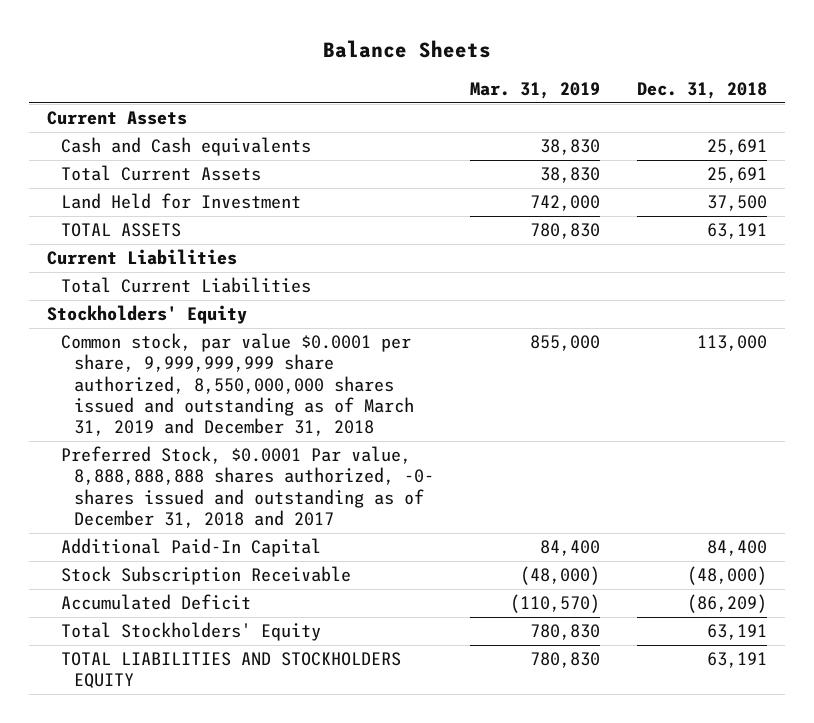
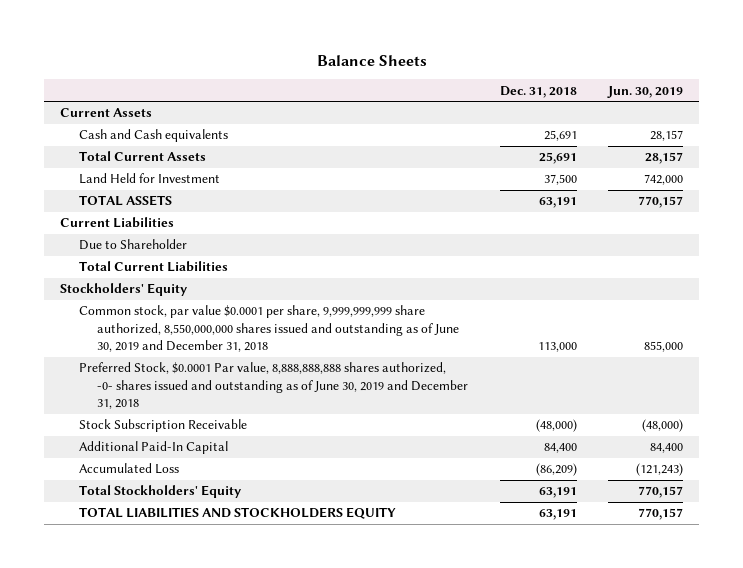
[470,81,601,99] Mar. 31, 2019 -> none
none -> [607,85,684,98] Jun. 30, 2019
none -> [78,239,187,251] Due to Shareholder
[60,333,414,436] Common stock, par value $0.0001 per share, 9,999,999,999 share authorized, 8,550,000,000 shares issued and outstanding as of March 31, 2019 and December 31, 2018 -> [78,305,460,353] Common stock, par value $0.0001 per share, 9,999,999,999 share authorized, 8,550,000,000 shares issued and outstanding as of June 30, 2019 and December 31, 2018
[60,446,434,528] Preferred Stock, $0.0001 Par value, 8,888,888,888 shares authorized, -0- shares issued and outstanding as of December 31, 2018 and 2017 -> [78,362,469,410] Preferred Stock, $0.0001 Par value, 8,888,888,888 shares authorized, -0- shares issued and outstanding as of June 30, 2019 and December 31, 2018
[60,538,321,558] Additional Paid-In Capital -> [78,441,228,455] Additional Paid-In Capital
[60,594,251,611] Accumulated Deficit -> [78,463,179,475] Accumulated Loss

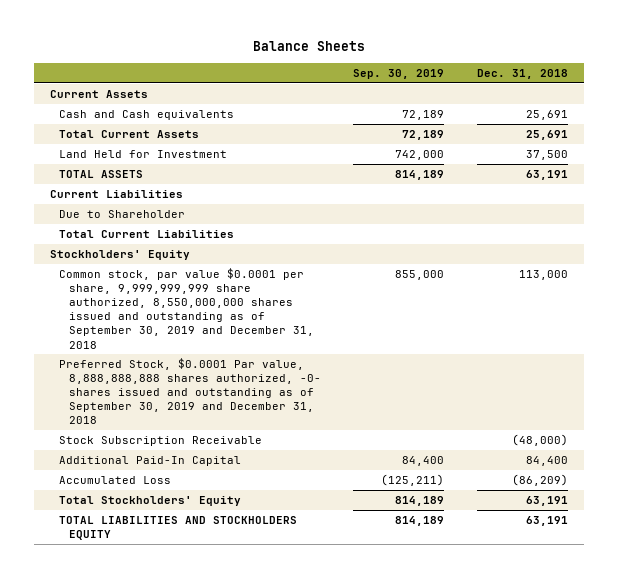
[607,85,684,98] Jun. 30, 2019 -> none
none -> [353,68,445,79] Sep. 30, 2019
[78,305,460,353] Common stock, par value $0.0001 per share, 9,999,999,999 share authorized, 8,550,000,000 shares issued and outstanding as of June 30, 2019 and December 31, 2018 -> [59,268,314,349] Common stock, par value $0.0001 per share, 9,999,999,999 share authorized, 8,550,000,000 shares issued and outstanding as of September 30, 2019 and December 31, 2018
[78,362,469,410] Preferred Stock, $0.0001 Par value, 8,888,888,888 shares authorized, -0- shares issued and outstanding as of June 30, 2019 and December 31, 2018 -> [59,358,321,425] Preferred Stock, $0.0001 Par value, 8,888,888,888 shares authorized, -0- shares issued and outstanding as of September 30, 2019 and December 31, 2018

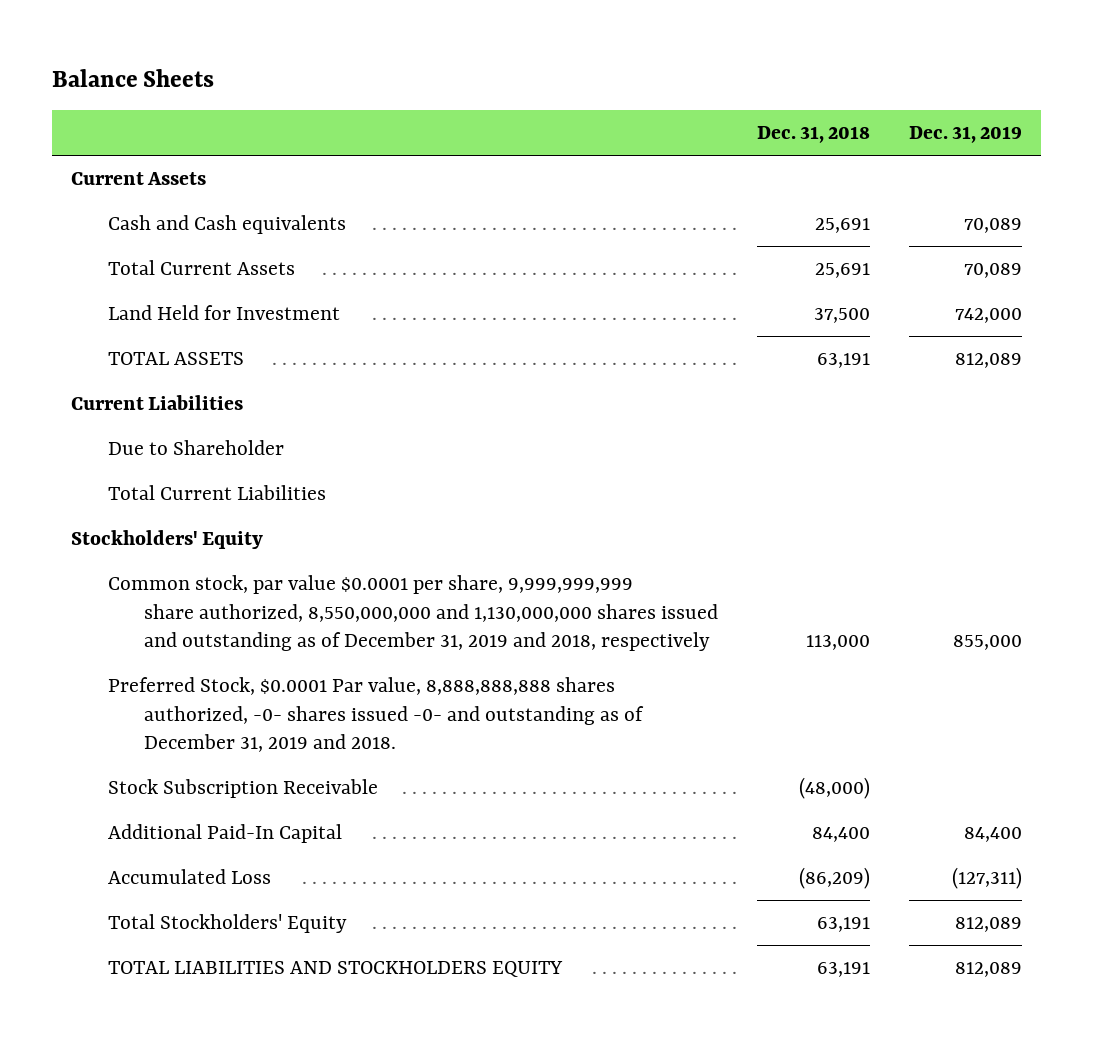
[353,68,445,79] Sep. 30, 2019 -> none
none -> [908,126,1022,144] Dec. 31, 2019
[59,268,314,349] Common stock, par value $0.0001 per share, 9,999,999,999 share authorized, 8,550,000,000 shares issued and outstanding as of September 30, 2019 and December 31, 2018 -> [107,575,719,652] Common stock, par value $0.0001 per share, 9,999,999,999 share authorized, 8,550,000,000 and 1,130,000,000 shares issued and outstanding as of December 31, 2019 and 2018, respectively
[59,358,321,425] Preferred Stock, $0.0001 Par value, 8,888,888,888 shares authorized, -0- shares issued and outstanding as of September 30, 2019 and December 31, 2018 -> [107,677,645,753] Preferred Stock, $0.0001 Par value, 8,888,888,888 shares authorized, -0- shares issued -0- and outstanding as of December 31, 2019 and 2018.

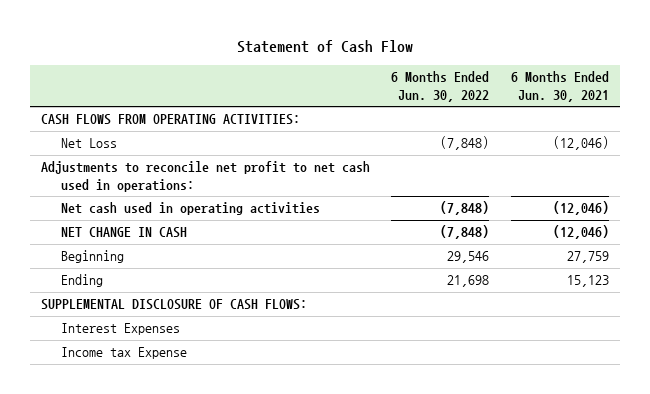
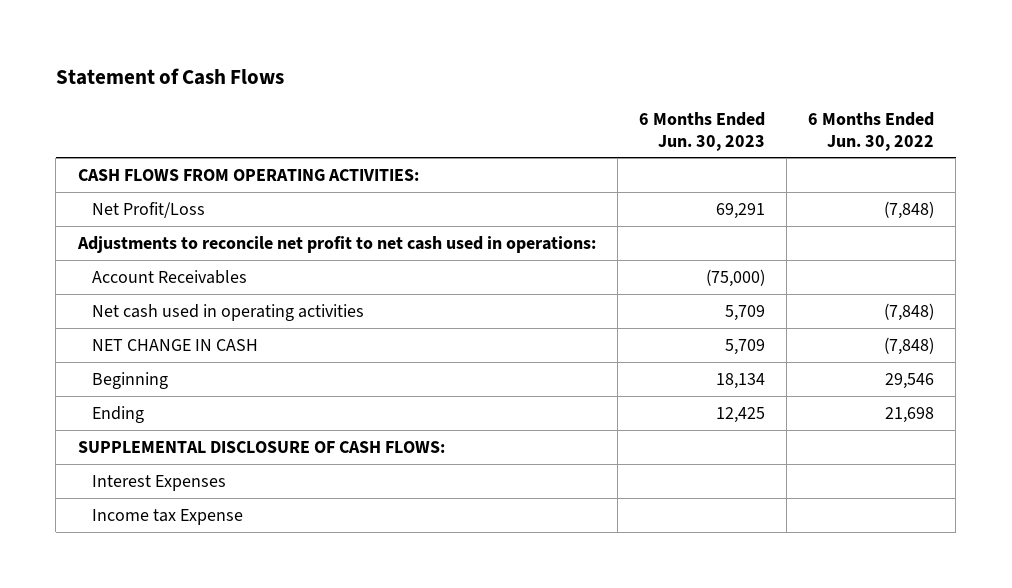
[236,40,413,54] Statement of Cash Flow -> [55,67,284,85] Statement of Cash Flows
[511,71,610,103] 6 Months Ended Jun. 30, 2021 -> none
none -> [638,111,765,151] 6 Months Ended Jun. 30, 2023
[61,138,118,149] Net Loss -> [91,201,205,218] Net Profit/Loss
none -> [91,269,247,284] Account Receivables

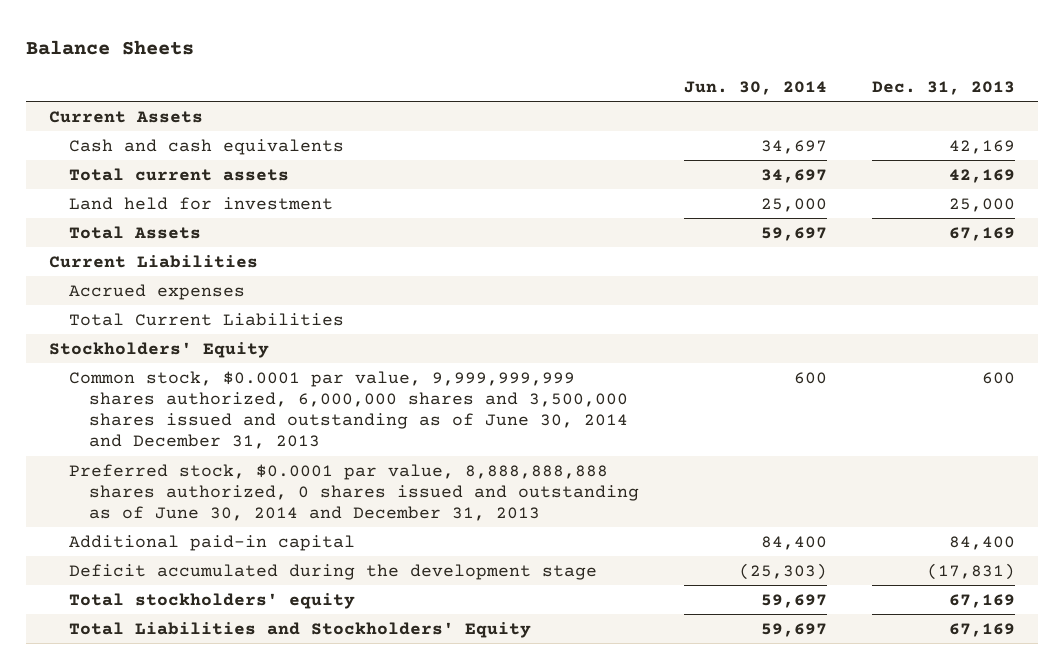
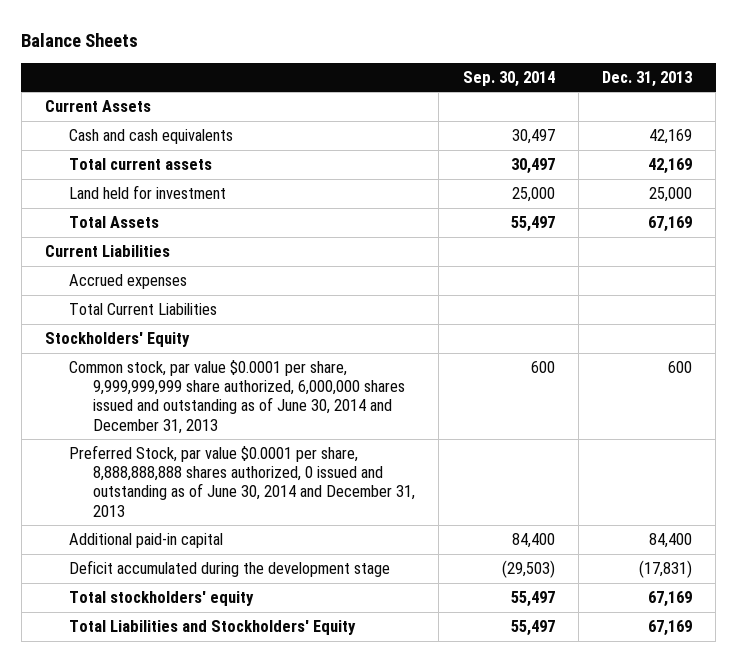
[684,80,828,95] Jun. 30, 2014 -> none
none -> [462,70,555,87] Sep. 30, 2014
[68,370,628,450] Common stock, $0.0001 par value, 9,999,999,999 shares authorized, 6,000,000 shares and 3,500,000 shares issued and outstanding as of June 30, 2014 and December 31, 2013 -> [69,360,406,434] Common stock, par value $0.0001 per share, 9,999,999,999 share authorized, 6,000,000 shares issued and outstanding as of June 30, 2014 and December 31, 2013
[68,463,639,522] Preferred stock, $0.0001 par value, 8,888,888,888 shares authorized, 0 shares issued and outstanding as of June 30, 2014 and December 31, 2013 -> [69,445,416,517] Preferred Stock, par value $0.0001 per share, 8,888,888,888 shares authorized, 0 issued and outstanding as of June 30, 2014 and December 31, 2013

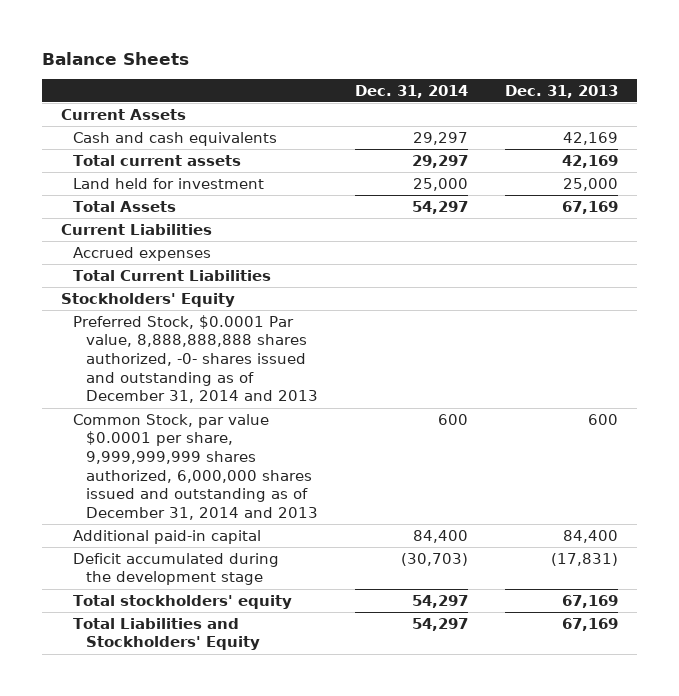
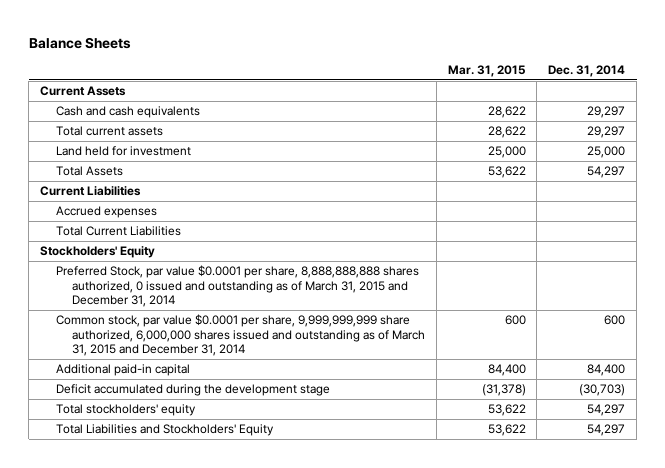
[505,84,619,98] Dec. 31, 2013 -> none
none -> [447,64,526,77] Mar. 31, 2015
[73,314,319,404] Preferred Stock, $0.0001 Par value, 8,888,888,888 shares authorized, -0- shares issued and outstanding as of December 31, 2014 and 2013 -> [56,265,420,308] Preferred Stock, par value $0.0001 per share, 8,888,888,888 shares authorized, 0 issued and outstanding as of March 31, 2015 and December 31, 2014
[73,413,319,521] Common Stock, par value $0.0001 per share, 9,999,999,999 shares authorized, 6,000,000 shares issued and outstanding as of December 31, 2014 and 2013 -> [56,314,426,357] Common stock, par value $0.0001 per share, 9,999,999,999 share authorized, 6,000,000 shares issued and outstanding as of March 31, 2015 and December 31, 2014

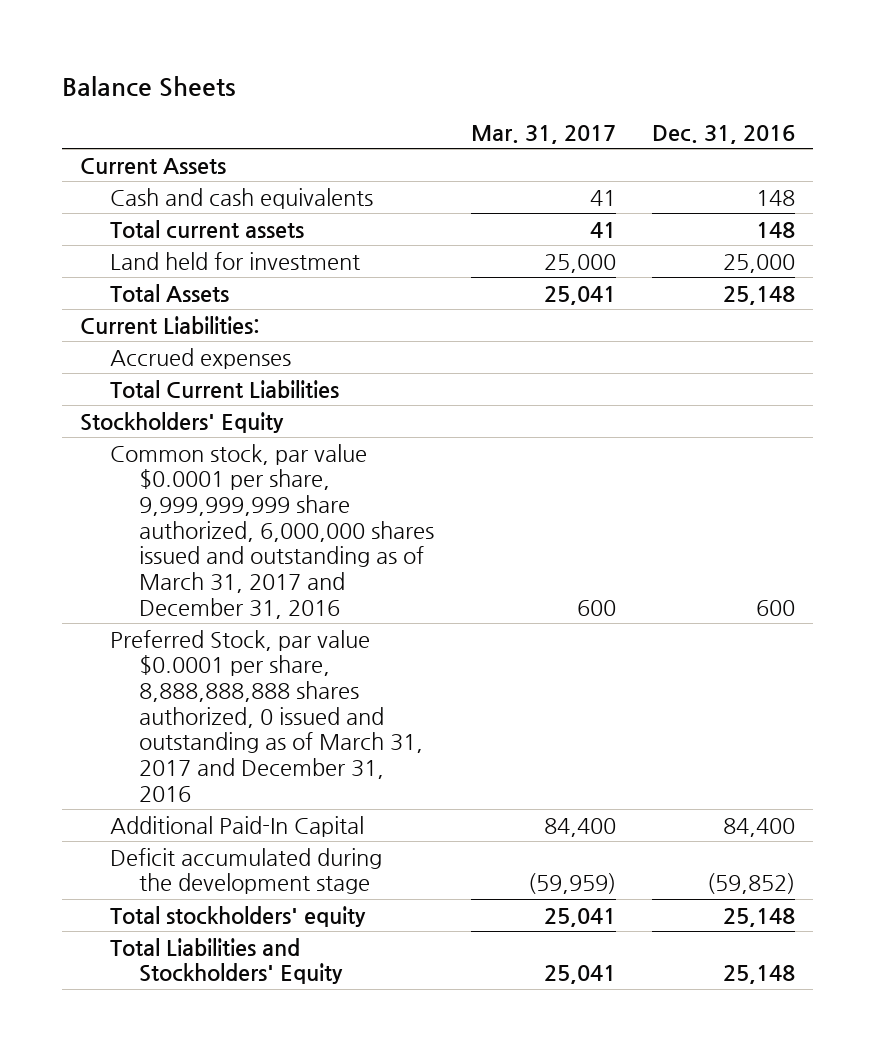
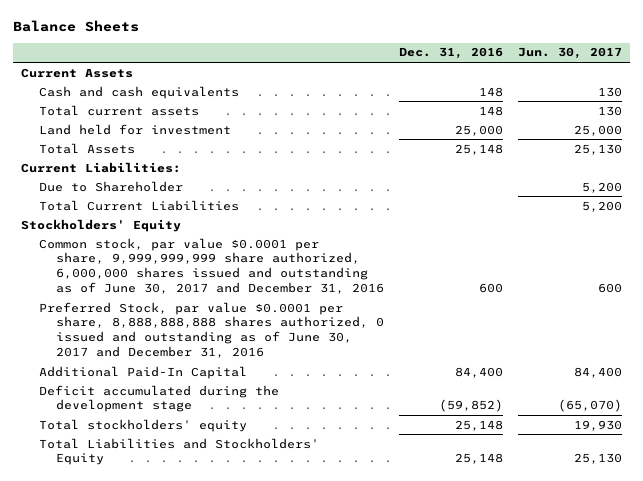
[470,124,616,144] Mar. 31, 2017 -> none
none -> [518,47,623,60] Jun. 30, 2017
[109,347,291,369] Accrued expenses -> none
none -> [38,180,183,192] Due to Shareholder
[109,443,435,619] Common stock, par value $0.0001 per share, 9,999,999,999 share authorized, 6,000,000 shares issued and outstanding as of March 31, 2017 and December 31, 2016 -> [38,237,385,295] Common stock, par value $0.0001 per share, 9,999,999,999 share authorized, 6,000,000 shares issued and outstanding as of June 30, 2017 and December 31, 2016
[109,629,424,802] Preferred Stock, par value $0.0001 per share, 8,888,888,888 shares authorized, 0 issued and outstanding as of March 31, 2017 and December 31, 2016 -> [38,301,385,359] Preferred Stock, par value $0.0001 per share, 8,888,888,888 shares authorized, 0 issued and outstanding as of June 30, 2017 and December 31, 2016

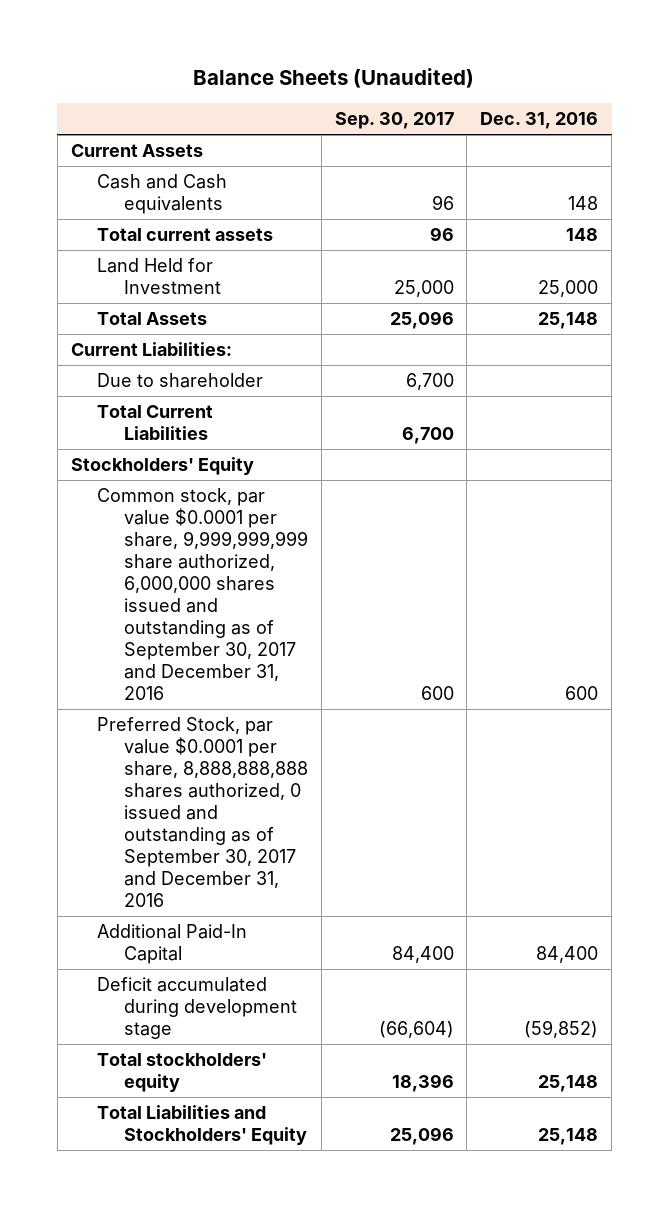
[13,20,140,33] Balance Sheets -> [193,68,475,89] Balance Sheets (Unaudited)
[518,47,623,60] Jun. 30, 2017 -> none
none -> [334,112,454,130] Sep. 30, 2017
[38,85,239,99] Cash and cash equivalents -> [97,174,228,215] Cash and Cash equivalents
[38,123,231,135] Land held for investment -> [97,258,221,295] Land Held for Investment
[38,180,183,192] Due to Shareholder -> [97,373,264,389] Due to shareholder
[38,237,385,295] Common stock, par value $0.0001 per share, 9,999,999,999 share authorized, 6,000,000 shares issued and outstanding as of June 30, 2017 and December 31, 2016 -> [97,488,308,701] Common stock, par value $0.0001 per share, 9,999,999,999 share authorized, 6,000,000 shares issued and outstanding as of September 30, 2017 and December 31, 2016
[38,301,385,359] Preferred Stock, par value $0.0001 per share, 8,888,888,888 shares authorized, 0 issued and outstanding as of June 30, 2017 and December 31, 2016 -> [97,717,308,908] Preferred Stock, par value $0.0001 per share, 8,888,888,888 shares authorized, 0 issued and outstanding as of September 30, 2017 and December 31, 2016
[38,384,279,413] Deficit accumulated during the development stage -> [97,977,297,1040] Deficit accumulated during development stage

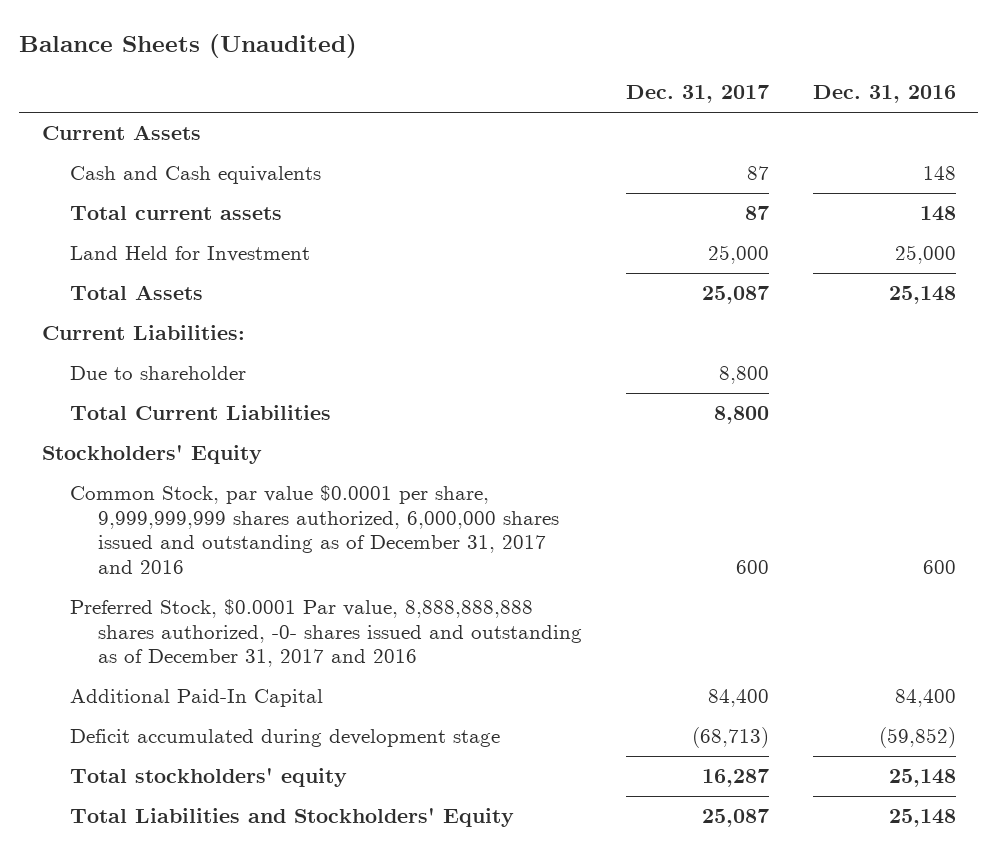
[334,112,454,130] Sep. 30, 2017 -> none
none -> [626,85,770,104] Dec. 31, 2017
[97,488,308,701] Common stock, par value $0.0001 per share, 9,999,999,999 share authorized, 6,000,000 shares issued and outstanding as of September 30, 2017 and December 31, 2016 -> [69,485,559,574] Common Stock, par value $0.0001 per share, 9,999,999,999 shares authorized, 6,000,000 shares issued and outstanding as of December 31, 2017 and 2016
[97,717,308,908] Preferred Stock, par value $0.0001 per share, 8,888,888,888 shares authorized, 0 issued and outstanding as of September 30, 2017 and December 31, 2016 -> [69,599,582,668] Preferred Stock, $0.0001 Par value, 8,888,888,888 shares authorized, -0- shares issued and outstanding as of December 31, 2017 and 2016

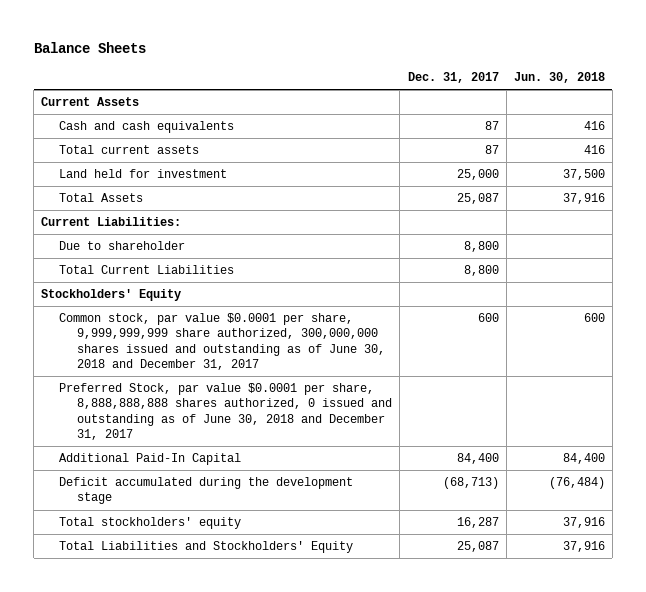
[19,33,358,58] Balance Sheets (Unaudited) -> [33,41,146,53] Balance Sheets
[813,85,957,104] Dec. 31, 2016 -> none
none -> [513,72,605,84] Jun. 30, 2018
[69,166,321,185] Cash and Cash equivalents -> [59,121,235,134] Cash and cash equivalents
[69,246,310,263] Land Held for Investment -> [59,169,228,179] Land held for investment
[69,485,559,574] Common Stock, par value $0.0001 per share, 9,999,999,999 shares authorized, 6,000,000 shares issued and outstanding as of December 31, 2017 and 2016 -> [59,313,386,370] Common stock, par value $0.0001 per share, 9,999,999,999 share authorized, 300,000,000 shares issued and outstanding as of June 30, 2018 and December 31, 2017
[69,599,582,668] Preferred Stock, $0.0001 Par value, 8,888,888,888 shares authorized, -0- shares issued and outstanding as of December 31, 2017 and 2016 -> [59,383,393,440] Preferred Stock, par value $0.0001 per share, 8,888,888,888 shares authorized, 0 issued and outstanding as of June 30, 2018 and December 31, 2017
[69,729,500,748] Deficit accumulated during development stage -> [59,477,354,505] Deficit accumulated during the development stage

